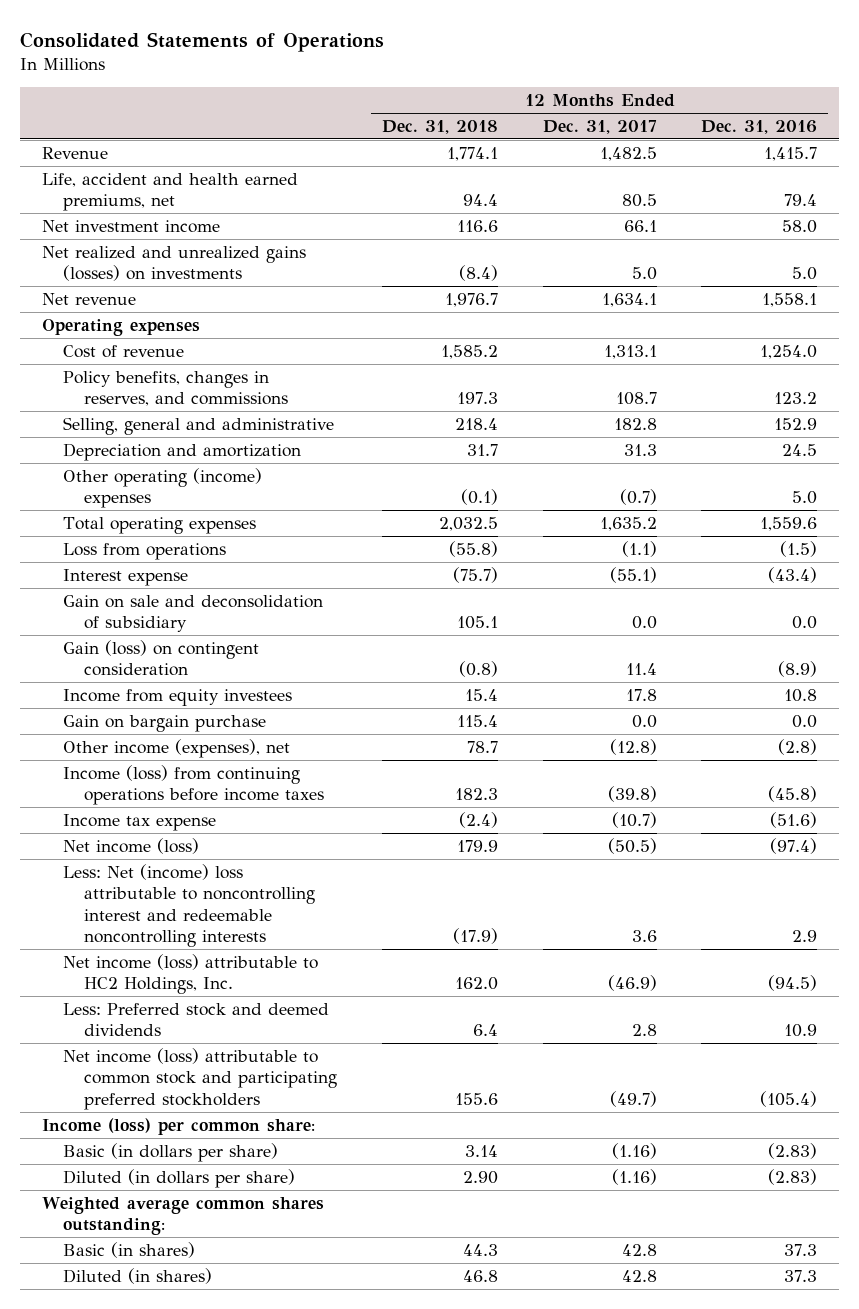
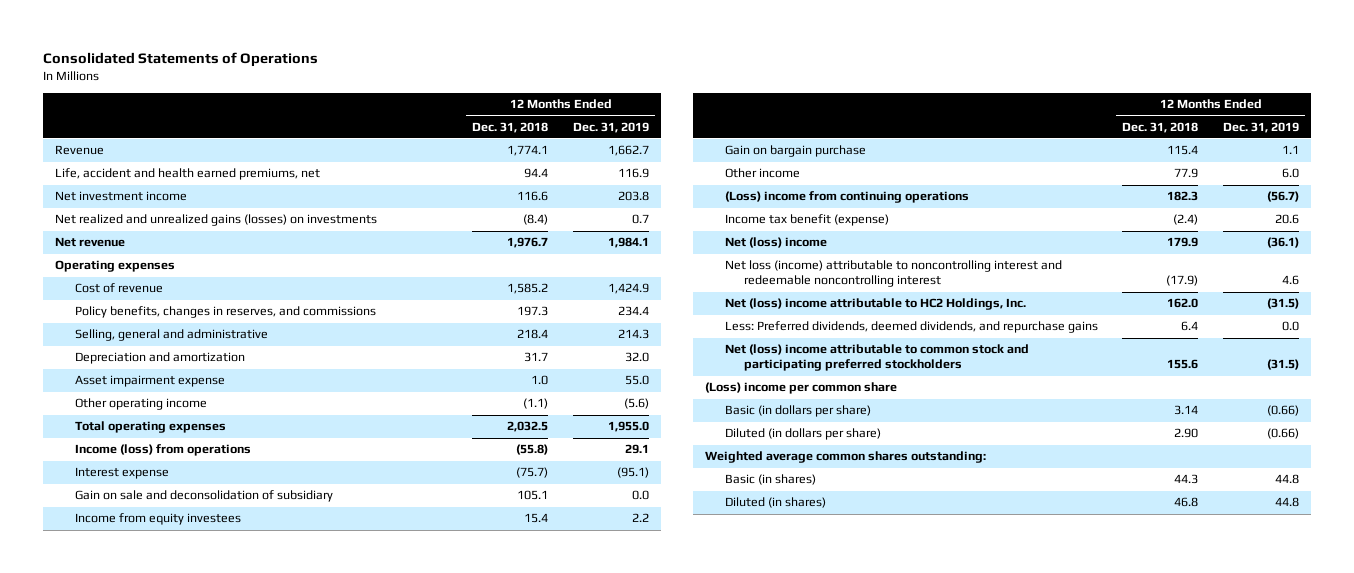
[542,119,657,134] Dec. 31, 2017 -> none
[701,119,818,134] Dec. 31, 2016 -> none
none -> [572,121,649,133] Dec. 31, 2019
none -> [74,375,225,388] Asset impairment expense
[63,467,263,509] Other operating (income) expenses -> [74,398,207,411] Other operating income
[460,489,498,506] (0.1) -> [523,398,549,410] (1.1)
[63,542,227,560] Loss from operations -> [74,444,251,457] Income (loss) from operations
[63,639,260,677] Gain (loss) on contingent consideration -> none
[63,738,291,758] Other income (expenses), net -> [724,168,800,179] Other income
[466,740,498,753] 78.7 -> [1174,168,1199,179] 77.9
[63,764,325,806] Income (loss) from continuing operations before income taxes -> [724,191,969,204] (Loss) income from continuing operations
[63,813,217,831] Income tax expense -> [724,214,889,227] Income tax benefit (expense)
[63,837,200,854] Net income (loss) -> [724,237,827,249] Net (loss) income
[63,863,316,948] Less: Net (income) loss attributable to noncontrolling interest and redeemable noncontrolling interests -> [724,260,1062,288] Net loss (income) attributable to noncontrolling interest and redeemable noncontrolling interest
[63,953,319,995] Net income (loss) attributable to HC2 Holdings, Inc. -> [724,298,1026,311] Net (loss) income attributable to HC2 Holdings, Inc.
[63,1002,330,1037] Less: Preferred stock and deemed dividends -> [724,321,1098,334] Less: Preferred dividends, deemed dividends, and repurchase gains
[63,1047,338,1110] Net income (loss) attributable to common stock and participating preferred stockholders -> [724,344,1029,372] Net (loss) income attributable to common stock and participating preferred stockholders
[41,1117,315,1135] Income (loss) per common share: -> [705,382,898,395] (Loss) income per common share

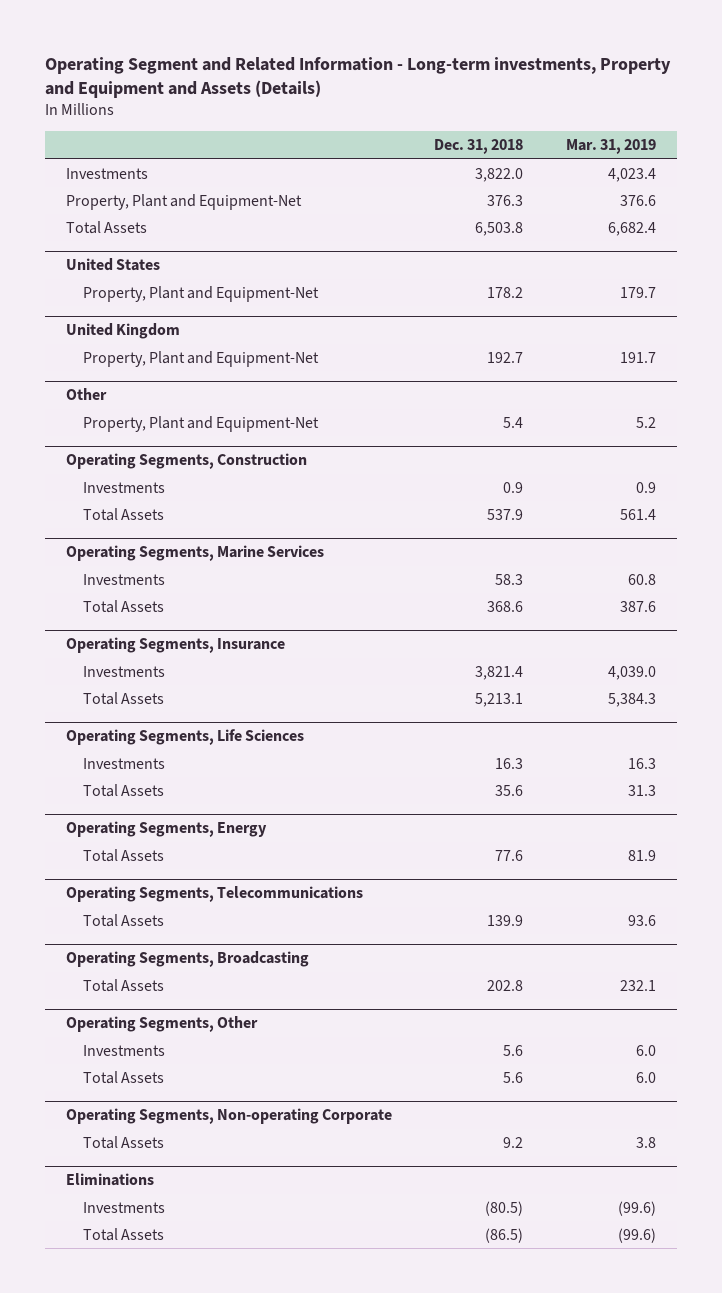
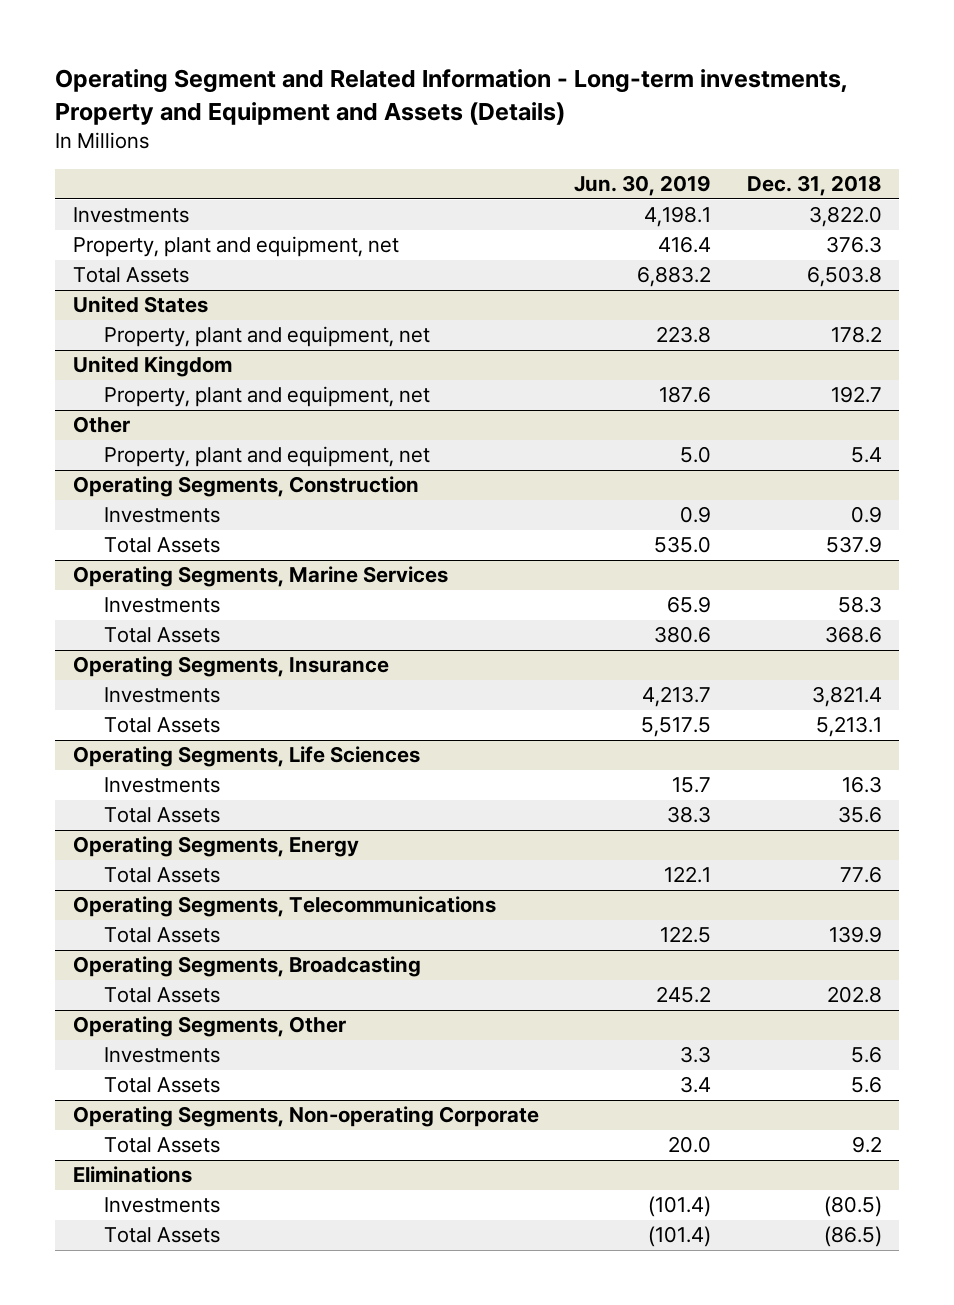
[565,139,656,155] Mar. 31, 2019 -> none
none -> [574,175,712,197] Jun. 30, 2019
[66,193,303,210] Property, Plant and Equipment-Net -> [72,236,399,258] Property, plant and equipment, net
[82,285,319,302] Property, Plant and Equipment-Net -> [103,326,430,348] Property, plant and equipment, net
[82,350,319,367] Property, Plant and Equipment-Net -> [103,386,430,408] Property, plant and equipment, net
[82,415,319,432] Property, Plant and Equipment-Net -> [103,446,430,468] Property, plant and equipment, net

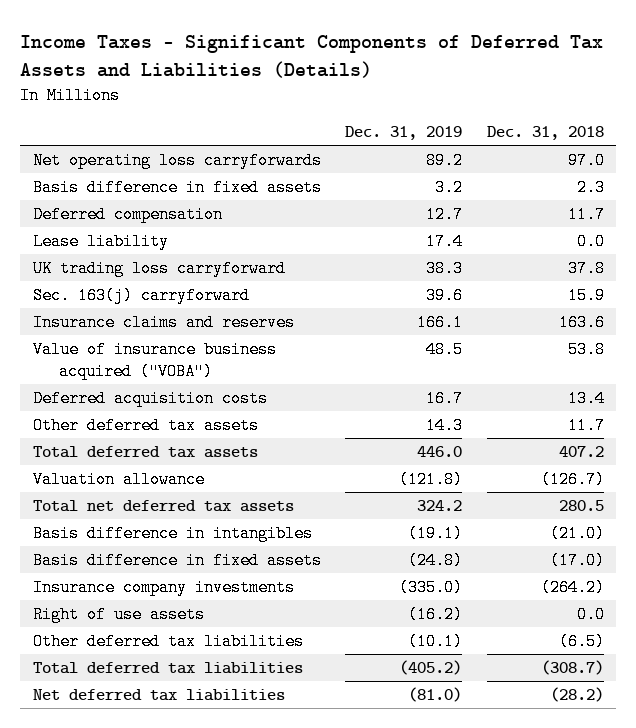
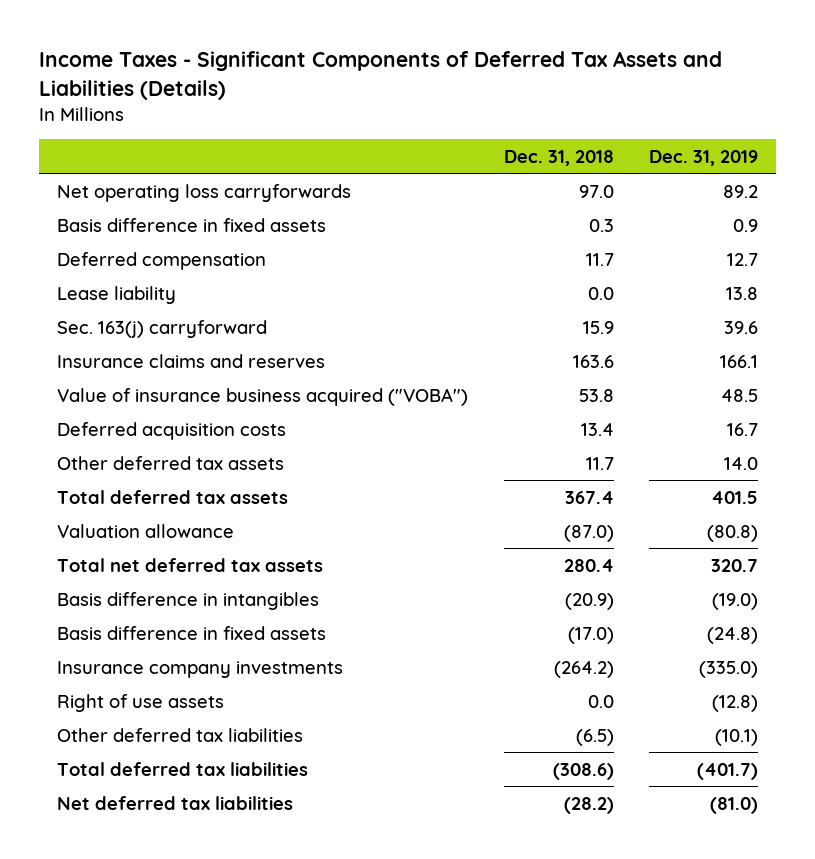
[435,179,464,197] 3.2 -> [733,218,759,232] 0.9
[576,179,605,197] 2.3 -> [588,218,614,232] 0.3
[32,260,286,278] UK trading loss carryforward -> none
[426,233,464,251] 17.4 -> [726,286,759,300] 13.8
[426,417,464,435] 14.3 -> [724,456,759,470] 14.0
[417,446,463,458] 446.0 -> [711,490,759,504] 401.5
[558,446,604,458] 407.2 -> [564,490,614,504] 367.4
[399,471,464,489] (121.8) -> [707,524,759,542] (80.8)
[540,471,605,489] (126.7) -> [563,524,614,542] (87.0)
[417,500,463,512] 324.2 -> [711,558,759,572] 320.7
[558,500,604,512] 280.5 -> [563,558,614,572] 280.4
[408,525,464,543] (19.1) -> [712,592,759,610] (19.0)
[549,525,605,543] (21.0) -> [564,592,614,610] (20.9)
[408,606,464,624] (16.2) -> [712,694,759,712] (12.8)
[399,660,463,676] (405.2) -> [697,762,759,780] (401.7)
[540,660,604,676] (308.7) -> [552,762,614,780] (308.6)

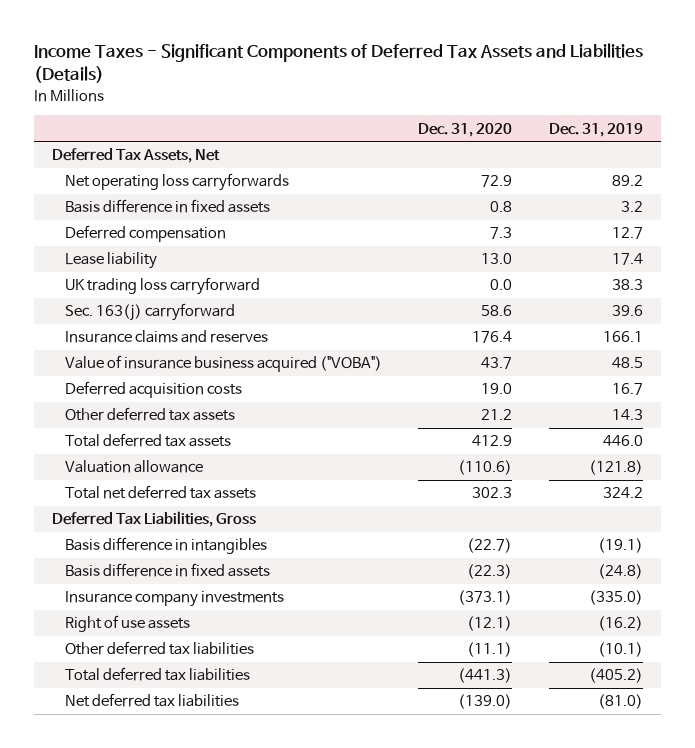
[503,149,614,166] Dec. 31, 2018 -> none
none -> [418,122,513,137] Dec. 31, 2020
none -> [52,148,221,164] Deferred Tax Assets, Net
[733,218,759,232] 0.9 -> [620,201,643,213] 3.2
[726,286,759,300] 13.8 -> [611,253,643,266] 17.4
none -> [65,277,261,296] UK trading loss carryforward
[724,456,759,470] 14.0 -> [611,409,643,421] 14.3
[711,490,759,504] 401.5 -> [602,435,643,447] 446.0
[707,524,759,542] (80.8) -> [588,460,643,476] (121.8)
[711,558,759,572] 320.7 -> [602,487,643,499] 324.2
none -> [52,511,257,528] Deferred Tax Liabilities, Gross
[712,592,759,610] (19.0) -> [597,538,643,554] (19.1)
[712,694,759,712] (12.8) -> [597,616,643,632] (16.2)
[697,762,759,780] (401.7) -> [588,668,643,684] (405.2)

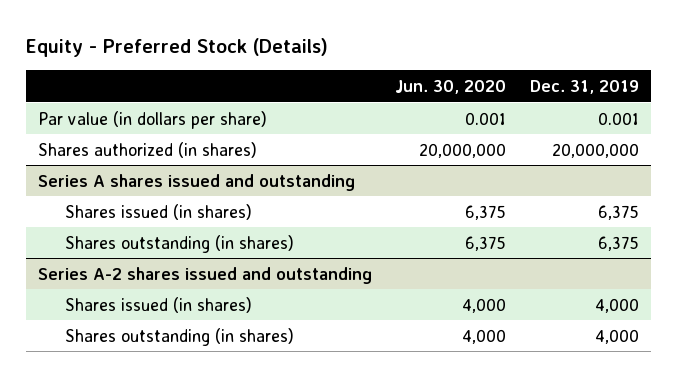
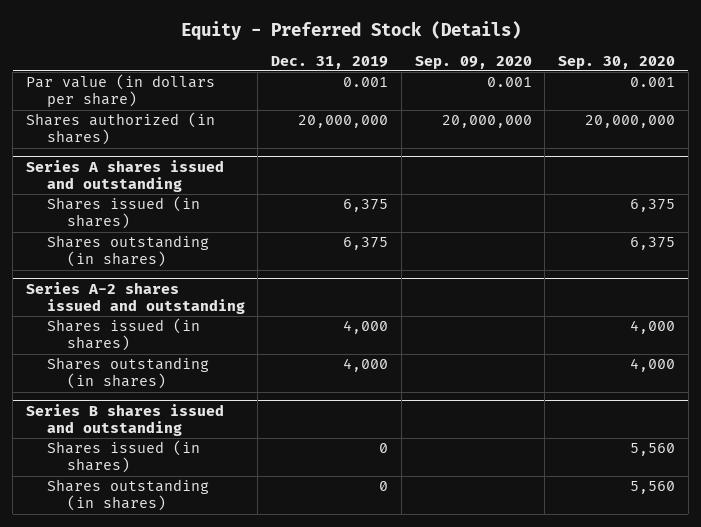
[395,79,507,94] Jun. 30, 2020 -> none
none -> [414,55,532,69] Sep. 09, 2020
none -> [558,55,676,69] Sep. 30, 2020
none -> [26,403,225,436] Series B shares issued and outstanding
none -> [46,440,200,474] Shares issued (in shares)
none -> [46,479,209,512] Shares outstanding (in shares)

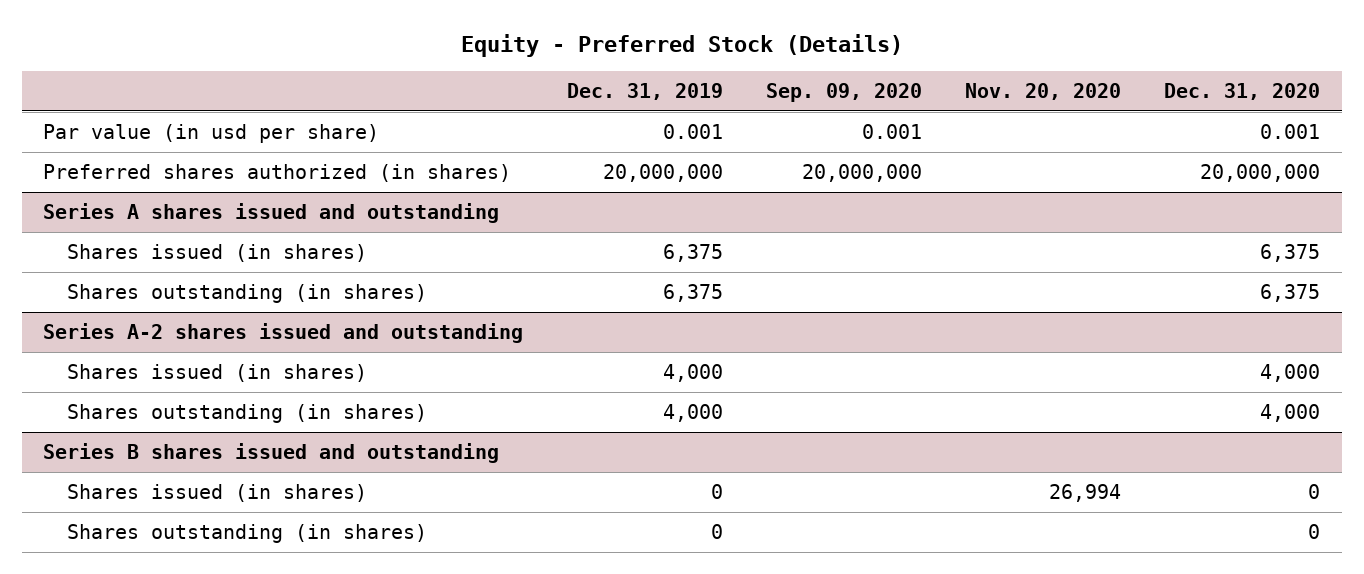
[558,55,676,69] Sep. 30, 2020 -> none
none -> [965,82,1122,100] Nov. 20, 2020
none -> [1164,82,1321,100] Dec. 31, 2020
[26,74,216,108] Par value (in dollars per share) -> [43,123,380,143] Par value (in usd per share)
[26,112,216,146] Shares authorized (in shares) -> [43,163,512,182] Preferred shares authorized (in shares)

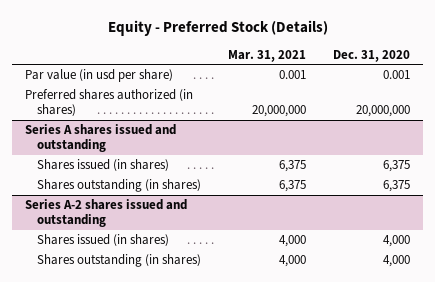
[566,82,723,100] Dec. 31, 2019 -> none
[765,82,922,102] Sep. 09, 2020 -> none
[965,82,1122,100] Nov. 20, 2020 -> none
none -> [227,49,306,62] Mar. 31, 2021
[43,442,500,463] Series B shares issued and outstanding -> none
[67,483,368,502] Shares issued (in shares) -> none
[67,523,428,543] Shares outstanding (in shares) -> none

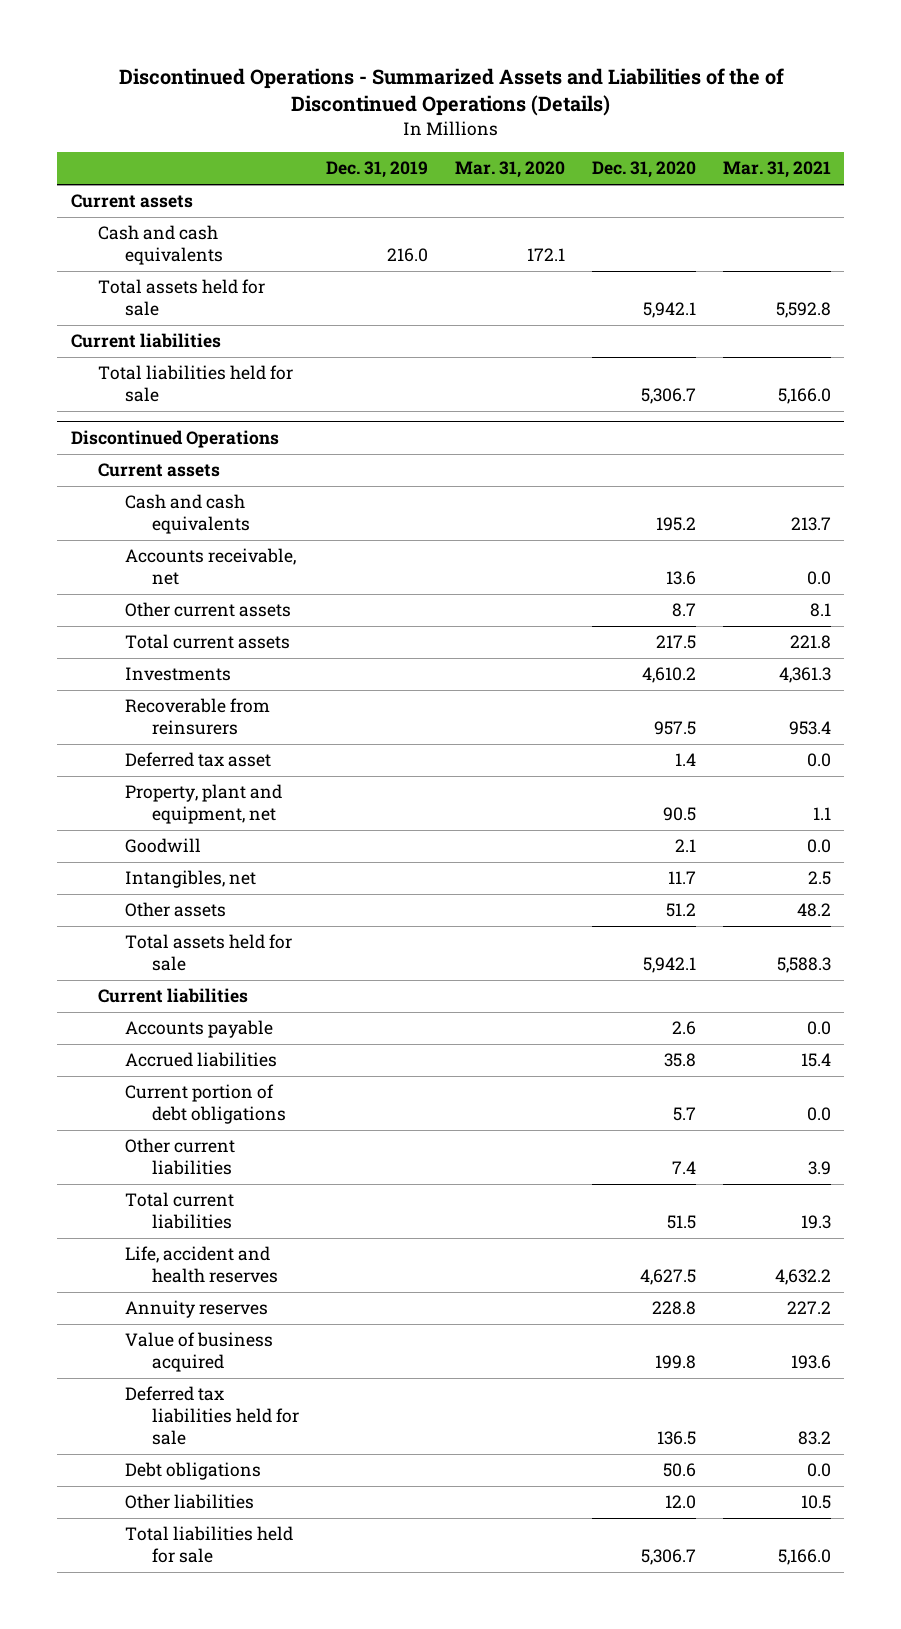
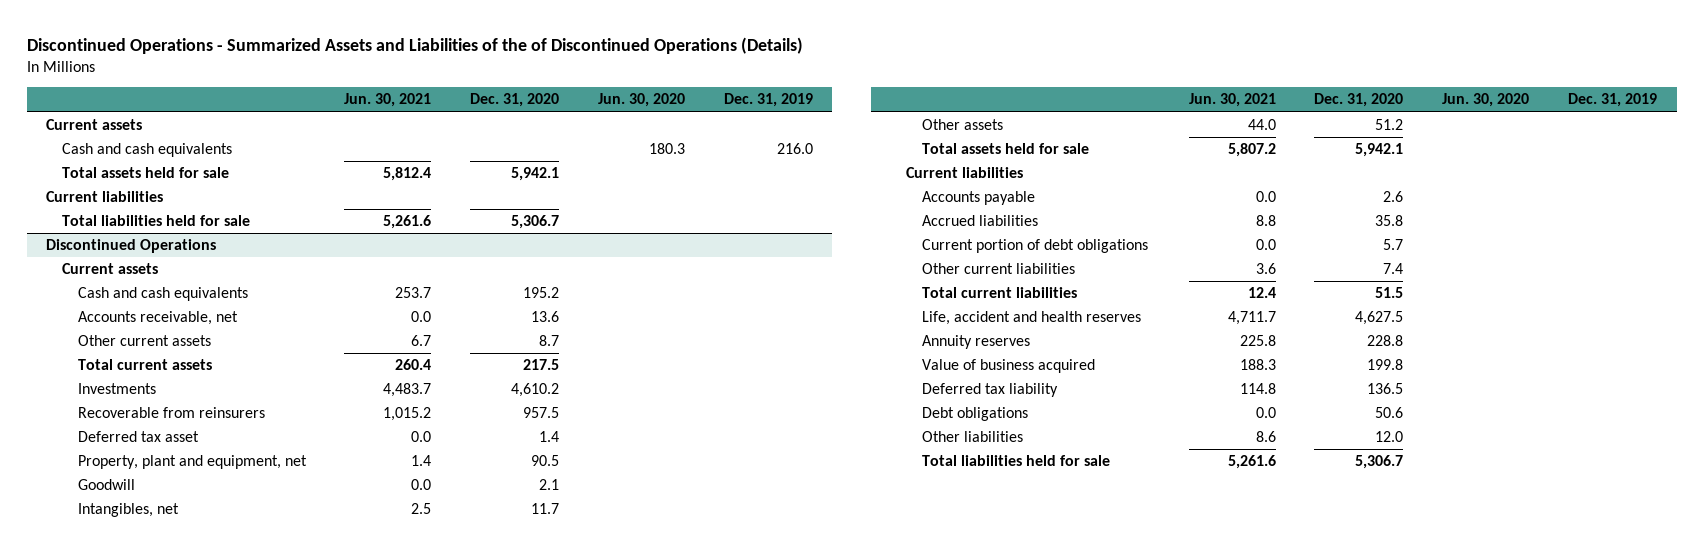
[454,161,565,179] Mar. 31, 2020 -> none
[722,161,831,179] Mar. 31, 2021 -> none
none -> [344,93,432,108] Jun. 30, 2021
none -> [598,93,686,108] Jun. 30, 2020
[124,1386,299,1446] Deferred tax liabilities held for sale -> [921,383,1058,398] Deferred tax liability

